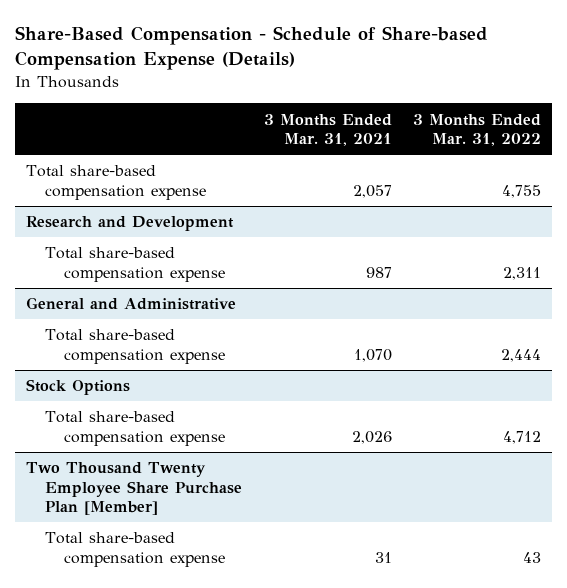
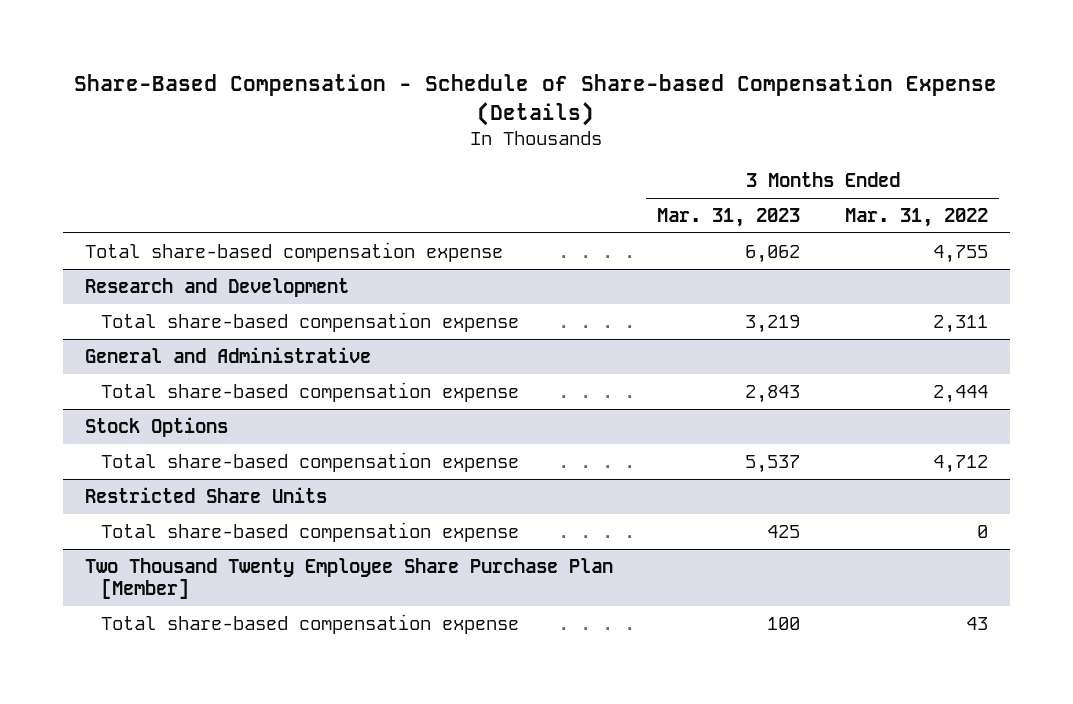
[263,113,392,147] 3 Months Ended Mar. 31, 2021 -> none
none -> [657,207,801,227] Mar. 31, 2023
none -> [85,486,328,503] Restricted Share Units
none -> [100,521,519,542] Total share-based compensation expense

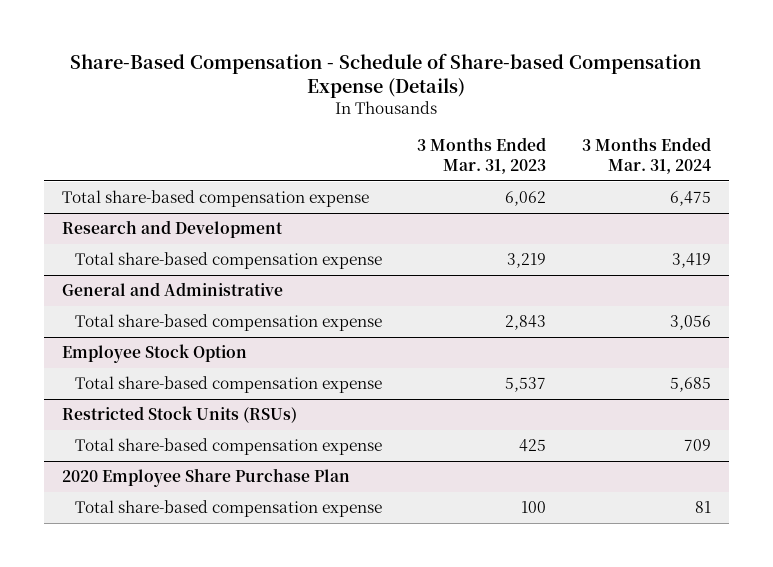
[844,207,988,227] Mar. 31, 2022 -> none
none -> [581,136,711,175] 3 Months Ended Mar. 31, 2024
[85,416,229,437] Stock Options -> [61,344,247,364] Employee Stock Option
[85,486,328,503] Restricted Share Units -> [61,406,297,424] Restricted Stock Units (RSUs)
[85,557,614,600] Two Thousand Twenty Employee Share Purchase Plan [Member] -> [61,468,350,488] 2020 Employee Share Purchase Plan

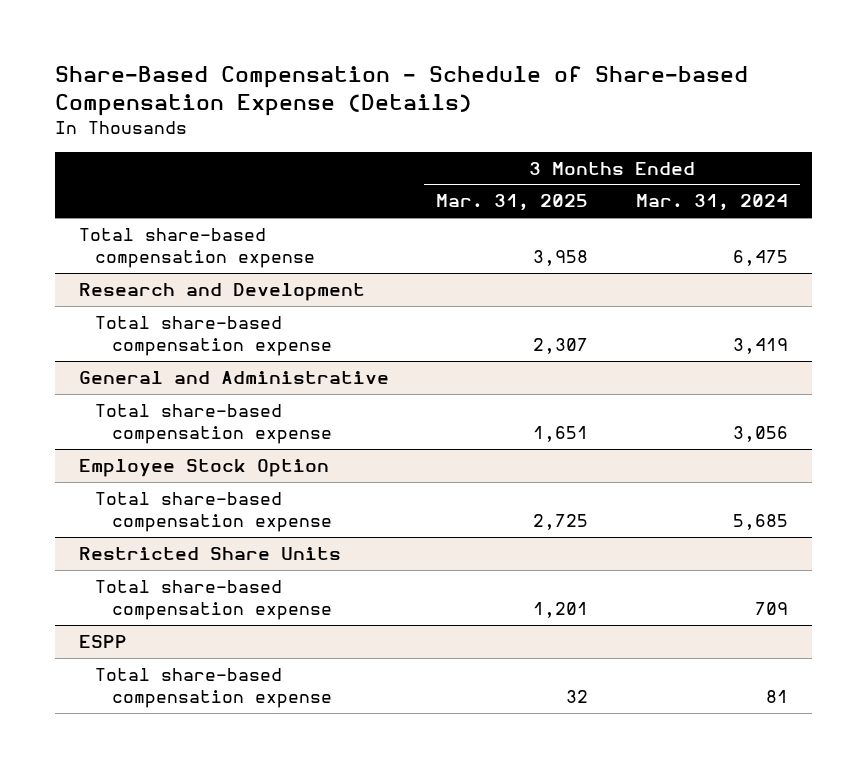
[417,136,547,175] 3 Months Ended Mar. 31, 2023 -> none
none -> [436,194,589,212] Mar. 31, 2025
[61,406,297,424] Restricted Stock Units (RSUs) -> [78,547,341,561] Restricted Share Units
[61,468,350,488] 2020 Employee Share Purchase Plan -> [78,635,127,649] ESPP

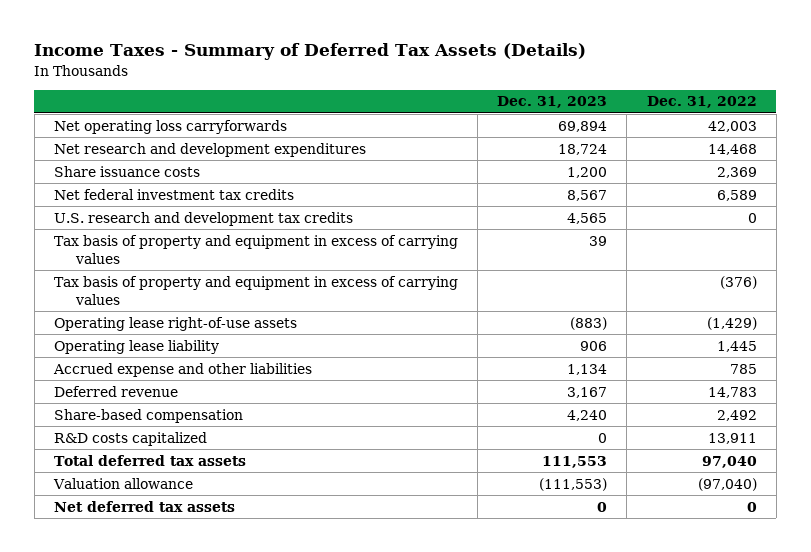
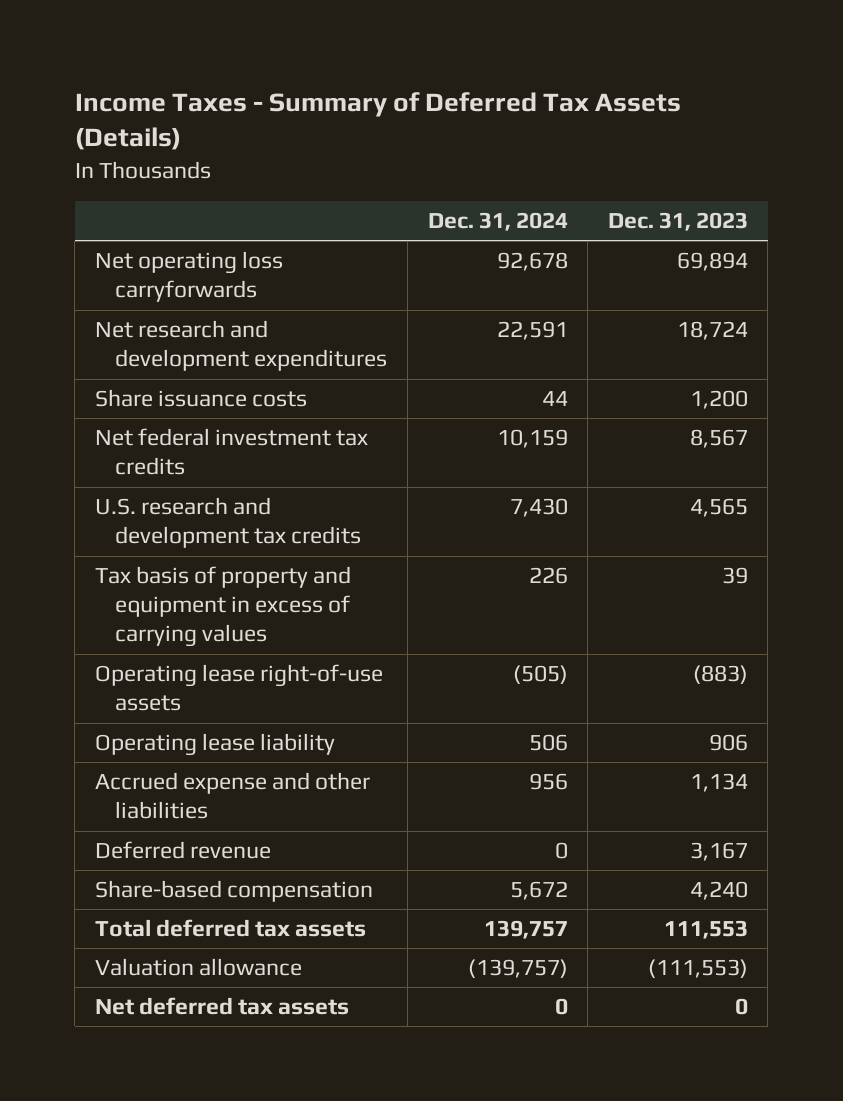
[646,96,757,109] Dec. 31, 2022 -> none
none -> [427,211,568,231] Dec. 31, 2024
[53,275,458,305] Tax basis of property and equipment in excess of carrying values -> none
[53,431,207,446] R&D costs capitalized -> none

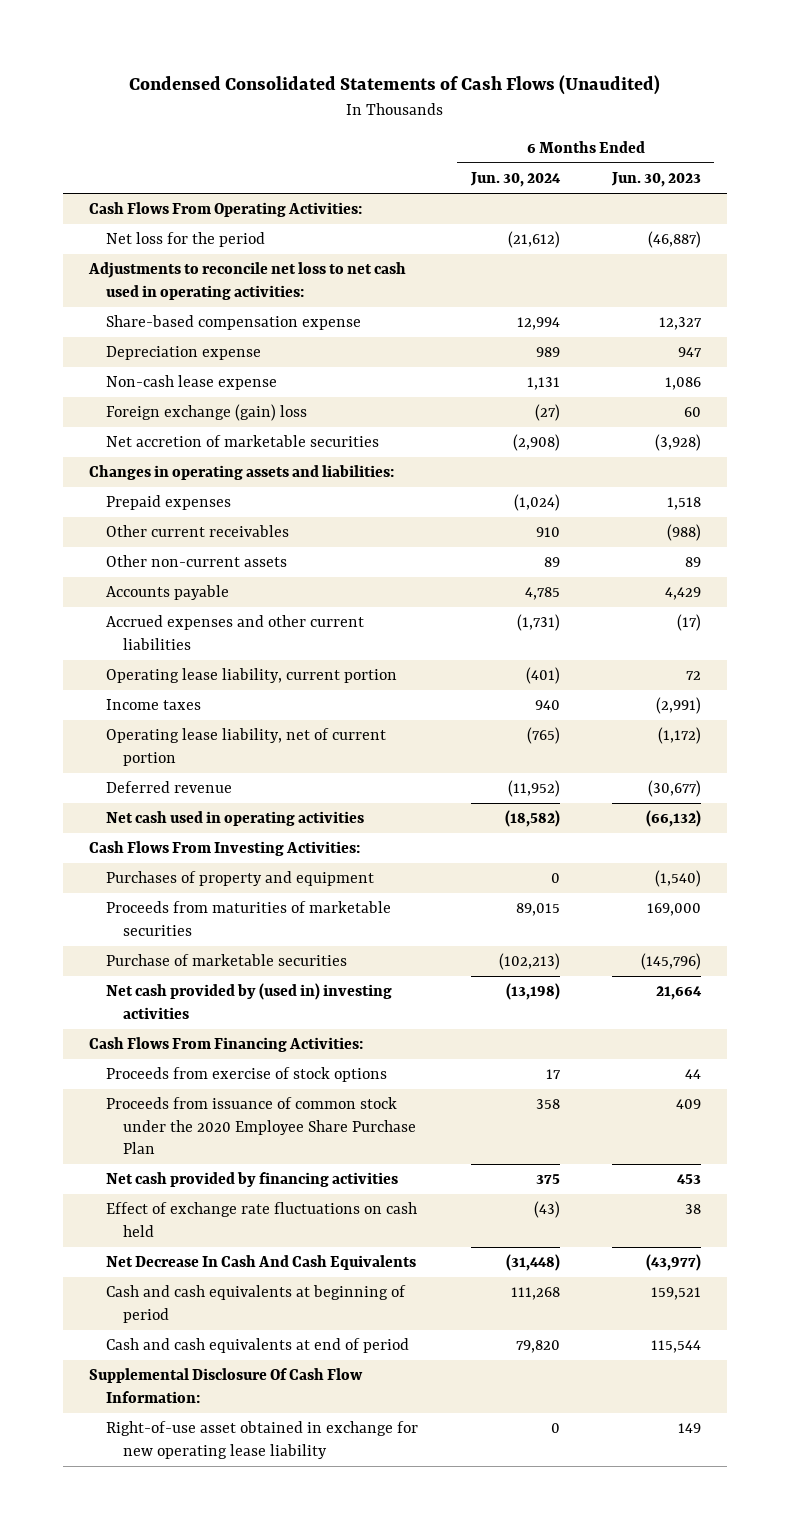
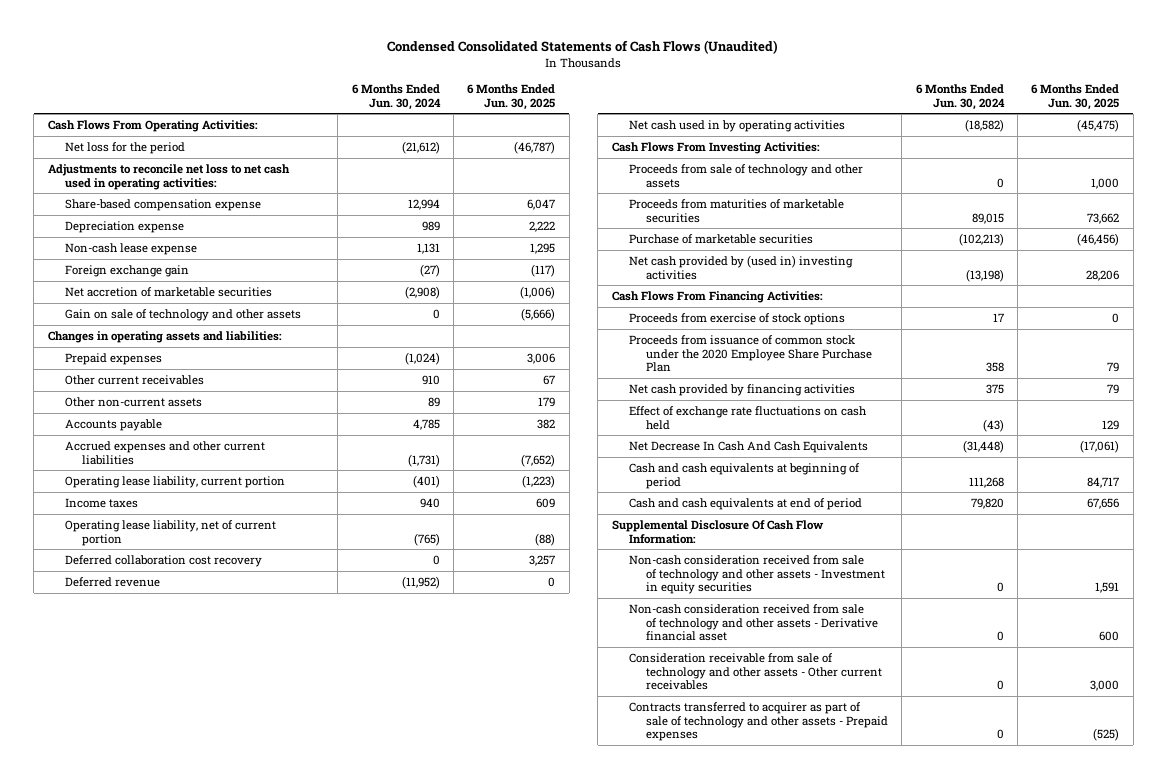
[611,172,702,188] Jun. 30, 2023 -> none
none -> [467,84,556,110] 6 Months Ended Jun. 30, 2025
[105,404,307,422] Foreign exchange (gain) loss -> [64,265,189,278] Foreign exchange gain
none -> [64,309,301,322] Gain on sale of technology and other assets
none -> [64,555,262,568] Deferred collaboration cost recovery
[105,811,364,827] Net cash used in operating activities -> [628,120,845,133] Net cash used in by operating activities
[105,871,374,887] Purchases of property and equipment -> none
none -> [628,164,863,188] Proceeds from sale of technology and other assets
[105,1421,418,1459] Right-of-use asset obtained in exchange for new operating lease liability -> none
none -> [628,555,885,595] Non-cash consideration received from sale of technology and other assets - Investment in equity securities
none -> [628,604,878,642] Non-cash consideration received from sale of technology and other assets - Derivative financial asset
none -> [628,653,882,691] Consideration receivable from sale of technology and other assets - Other current receivables
none -> [628,702,888,742] Contracts transferred to acquirer as part of sale of technology and other assets - Prepaid expenses

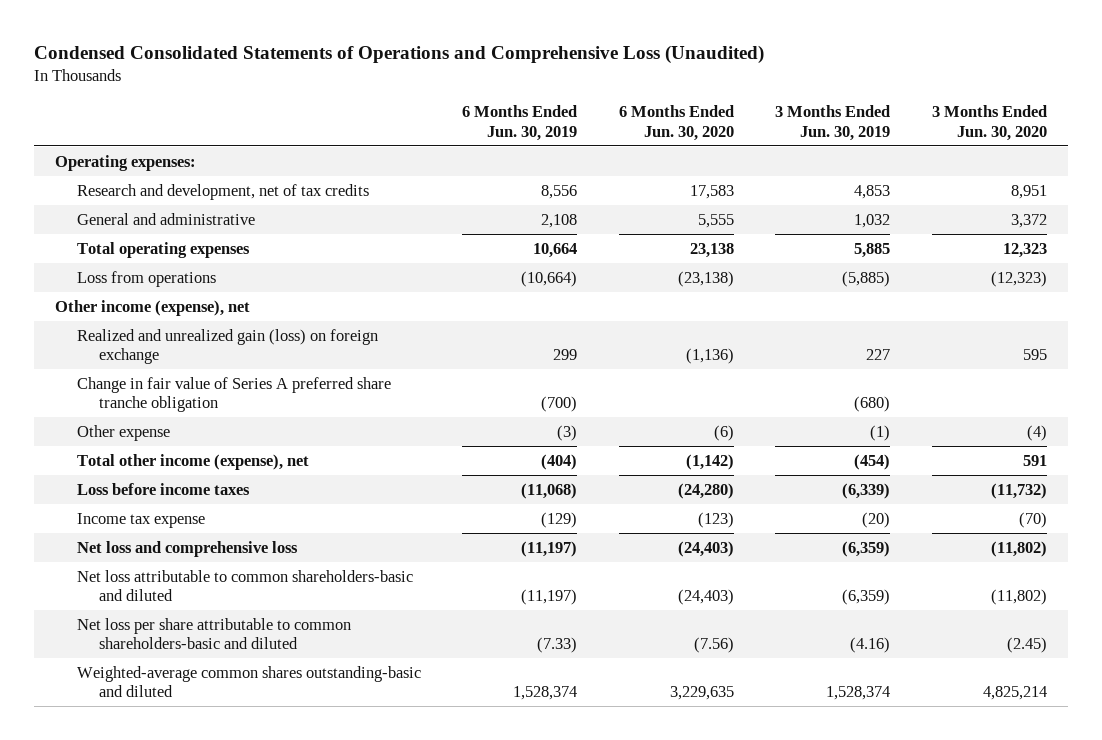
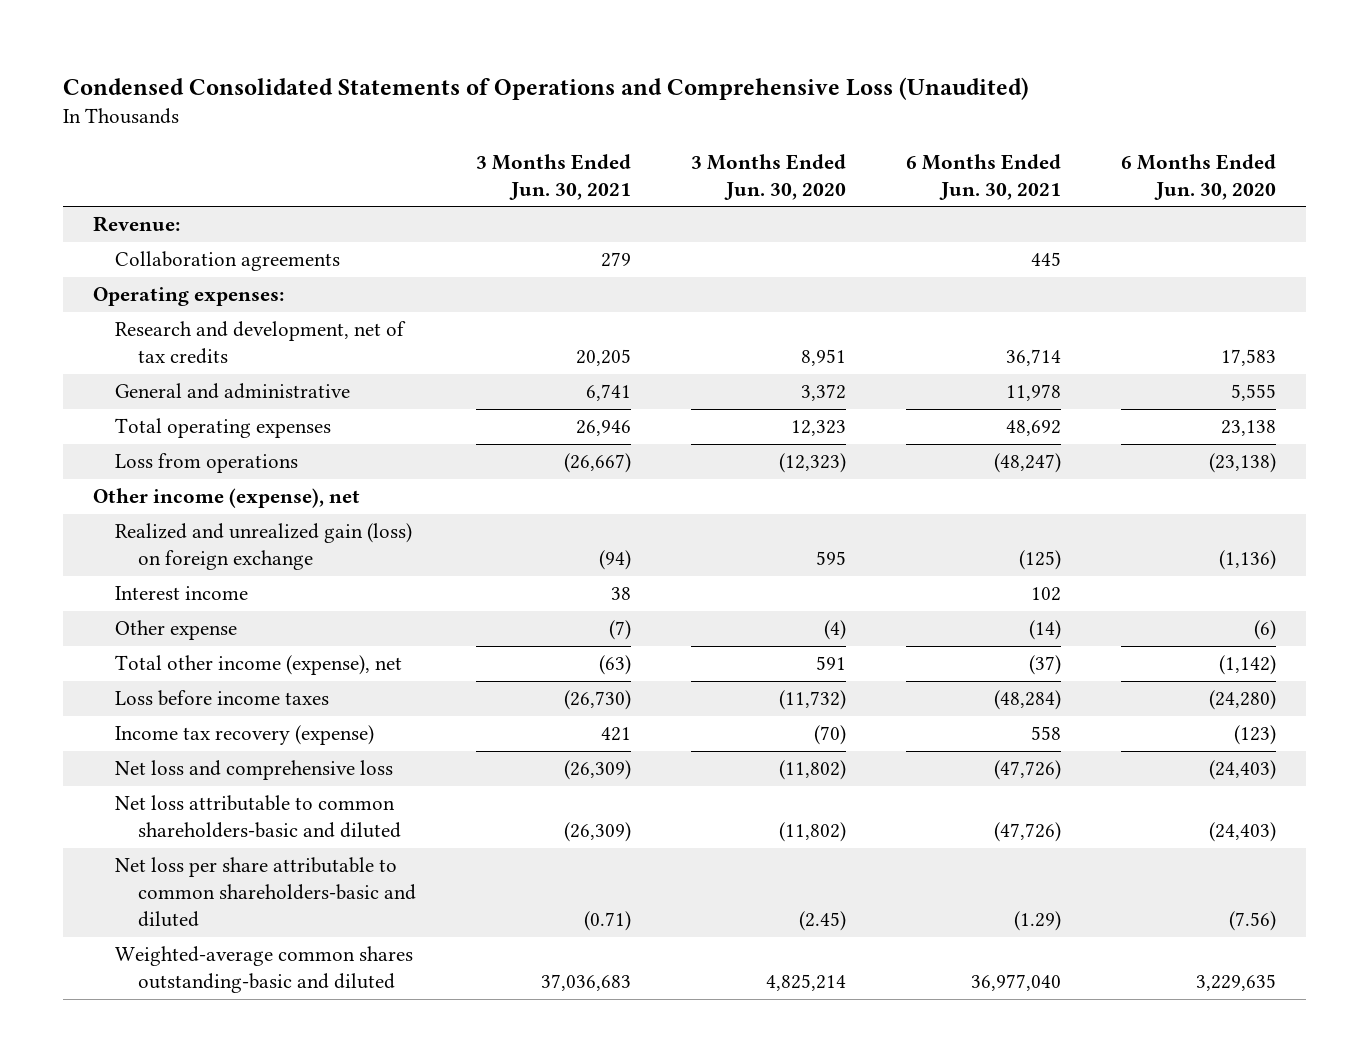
[462,105,578,141] 6 Months Ended Jun. 30, 2019 -> none
[775,105,891,141] 3 Months Ended Jun. 30, 2019 -> none
none -> [475,153,631,200] 3 Months Ended Jun. 30, 2021
none -> [906,153,1062,200] 6 Months Ended Jun. 30, 2021
none -> [93,216,181,233] Revenue:
none -> [115,251,341,272] Collaboration agreements
[76,376,391,413] Change in fair value of Series A preferred share tranche obligation -> none
none -> [115,586,249,601] Interest income
[76,512,205,528] Income tax expense -> [115,725,375,746] Income tax recovery (expense)

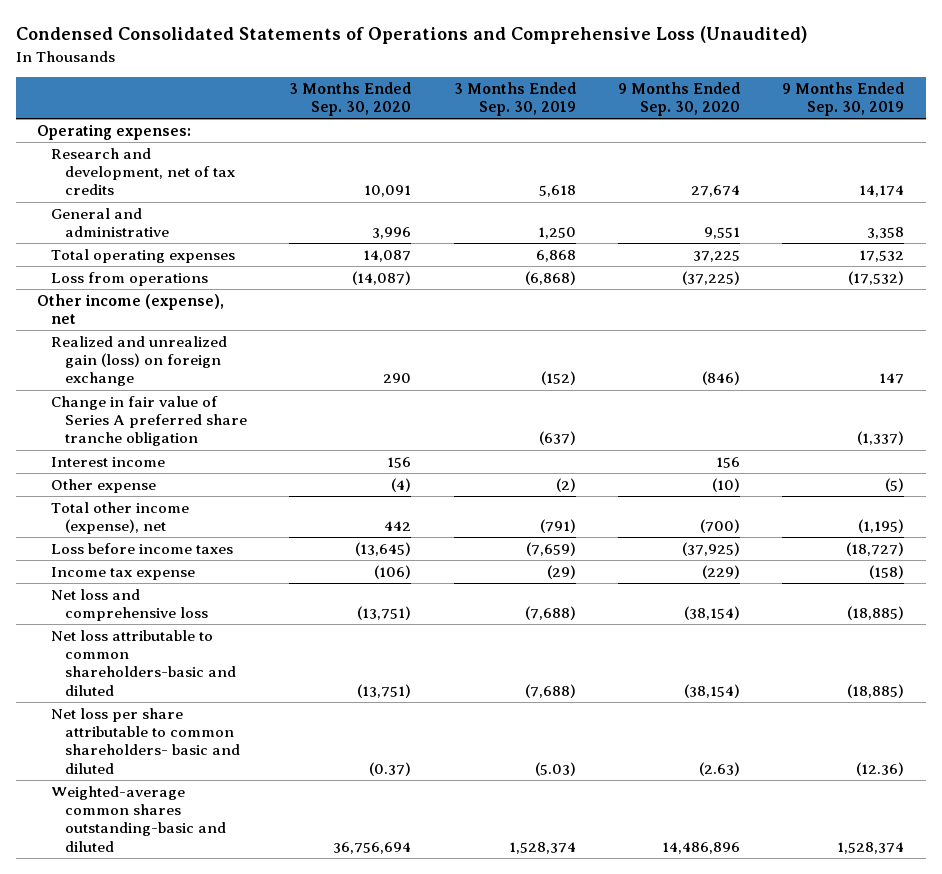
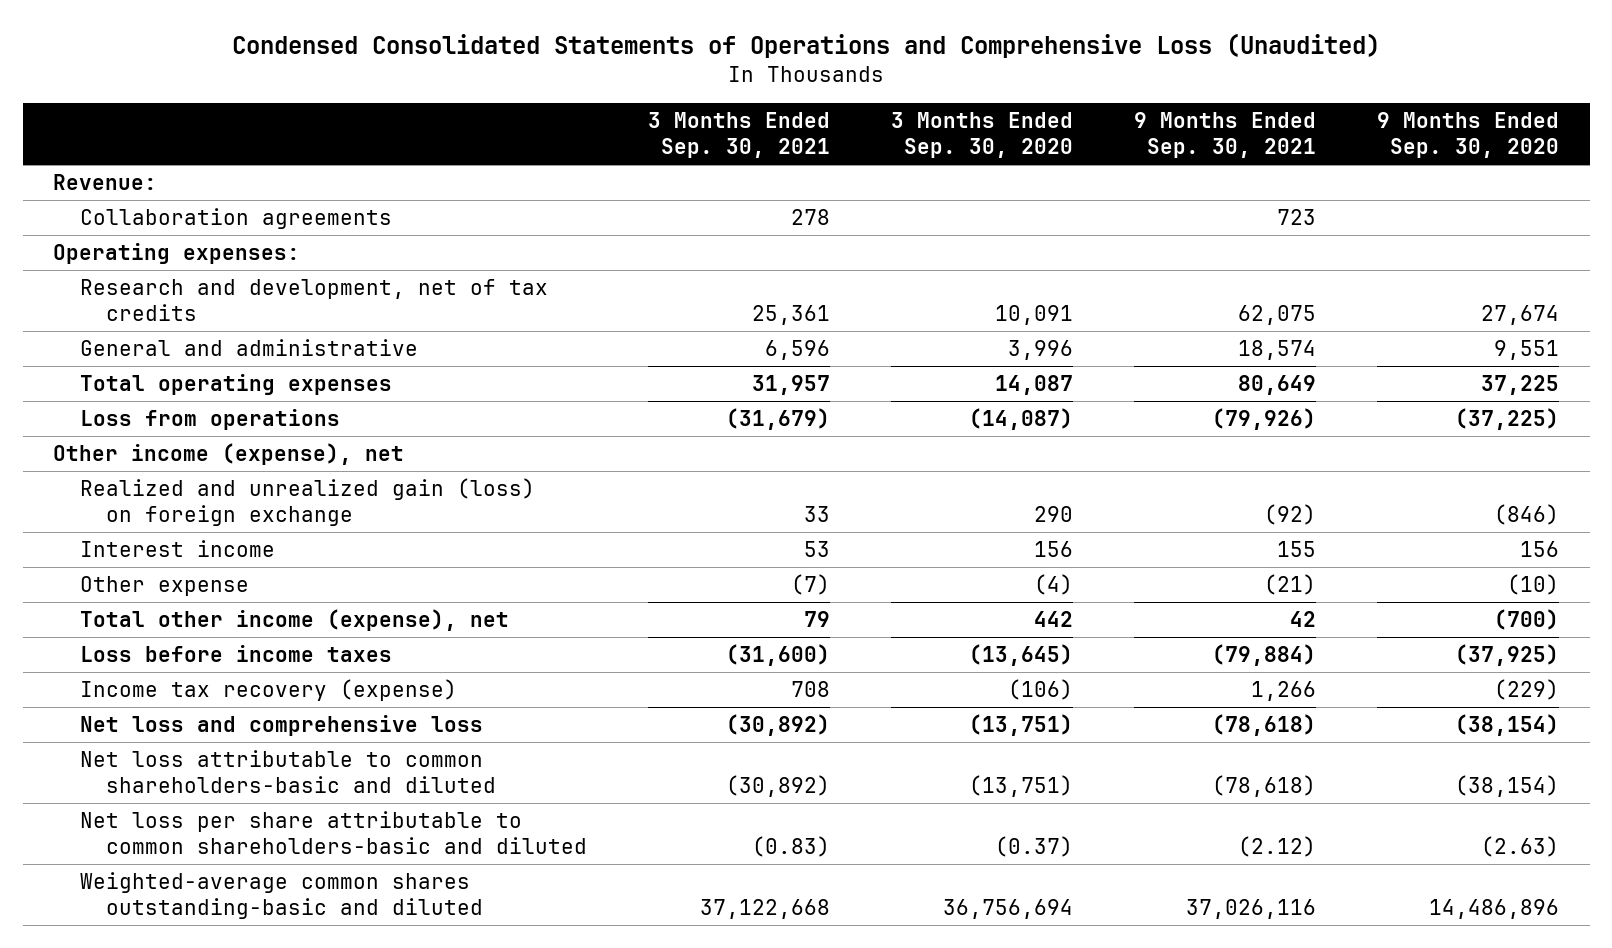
[453,82,576,117] 3 Months Ended Sep. 30, 2019 -> none
[782,82,905,117] 9 Months Ended Sep. 30, 2019 -> none
none -> [648,111,831,159] 3 Months Ended Sep. 30, 2021
none -> [1134,111,1317,159] 9 Months Ended Sep. 30, 2021
none -> [53,173,158,190] Revenue:
none -> [79,207,392,229] Collaboration agreements
[51,395,248,447] Change in fair value of Series A preferred share tranche obligation -> none
[51,566,196,580] Income tax expense -> [79,678,457,701] Income tax recovery (expense)
[51,707,241,774] Net loss per share attributable to common shareholders- basic and diluted -> [79,810,588,855] Net loss per share attributable to common shareholders-basic and diluted

